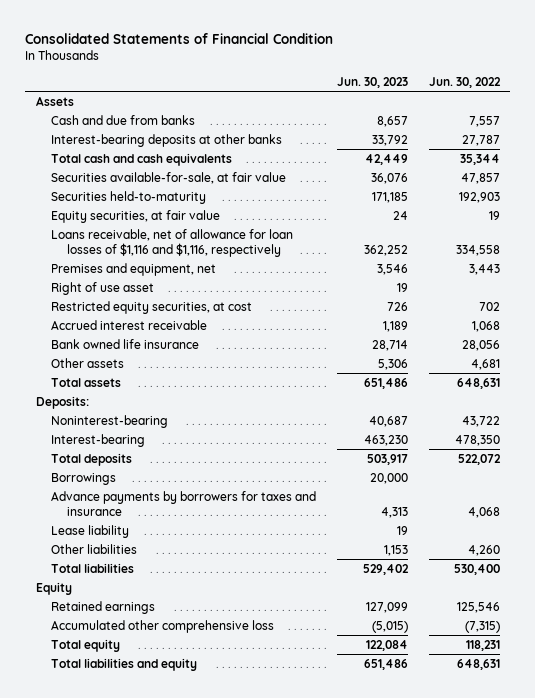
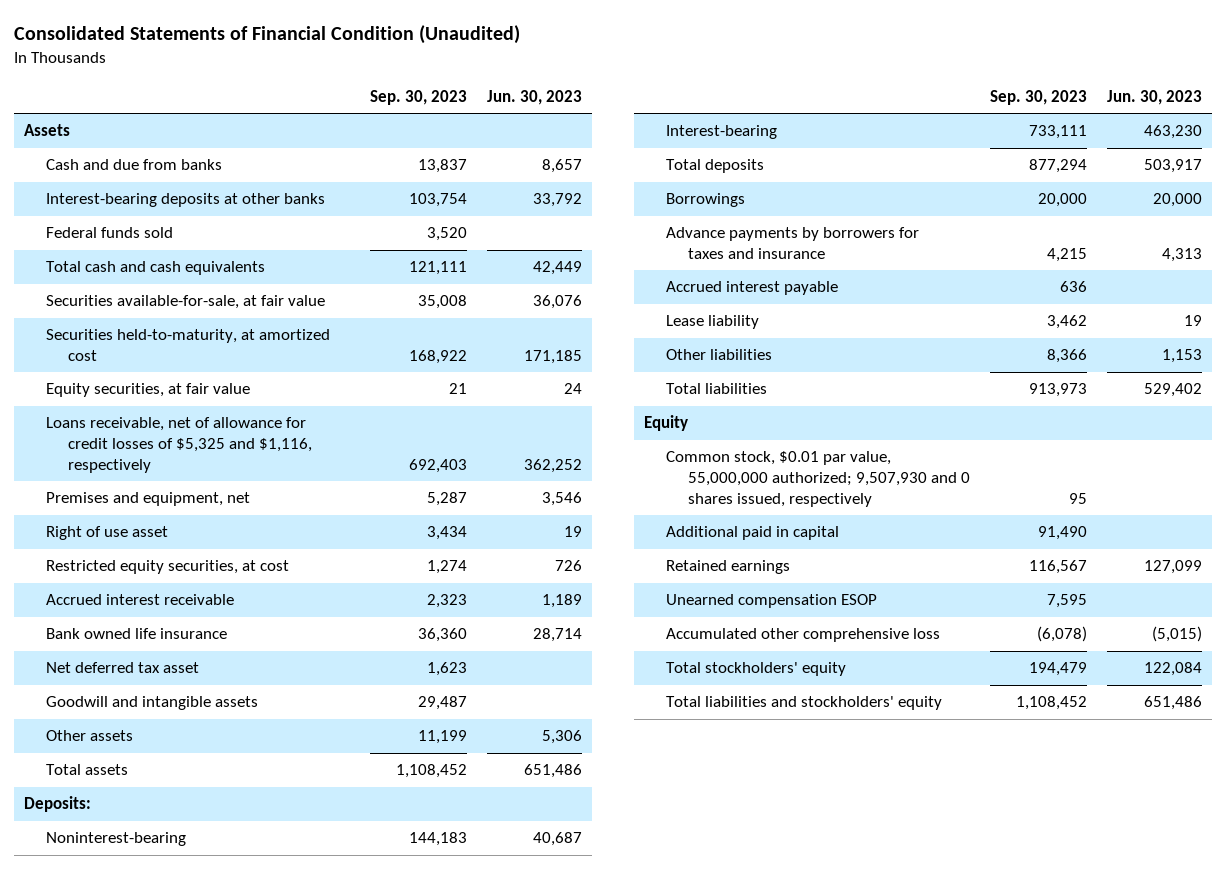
[25,32,334,44] Consolidated Statements of Financial Condition -> [13,24,520,44] Consolidated Statements of Financial Condition (Unaudited)
[428,76,501,88] Jun. 30, 2022 -> none
none -> [370,89,468,105] Sep. 30, 2023
none -> [45,227,173,239] Federal funds sold
[51,190,207,204] Securities held-to-maturity -> [45,329,330,361] Securities held-to-maturity, at amortized cost
[51,228,294,257] Loans receivable, net of allowance for loan losses of $1,116 and $1,116, respectively -> [45,417,313,473] Loans receivable, net of allowance for credit losses of $5,325 and $1,116, respectively
none -> [45,662,199,674] Net deferred tax asset
none -> [45,696,258,711] Goodwill and intangible assets
none -> [666,281,839,296] Accrued interest payable
none -> [666,451,971,507] Common stock, $0.01 par value, 55,000,000 authorized; 9,507,930 and 0 shares issued, respectively
none -> [666,526,840,541] Additional paid in capital
none -> [666,594,878,609] Unearned compensation ESOP
[51,638,121,652] Total equity -> [666,662,847,677] Total stockholders' equity
[51,657,198,671] Total liabilities and equity -> [666,696,943,711] Total liabilities and stockholders' equity

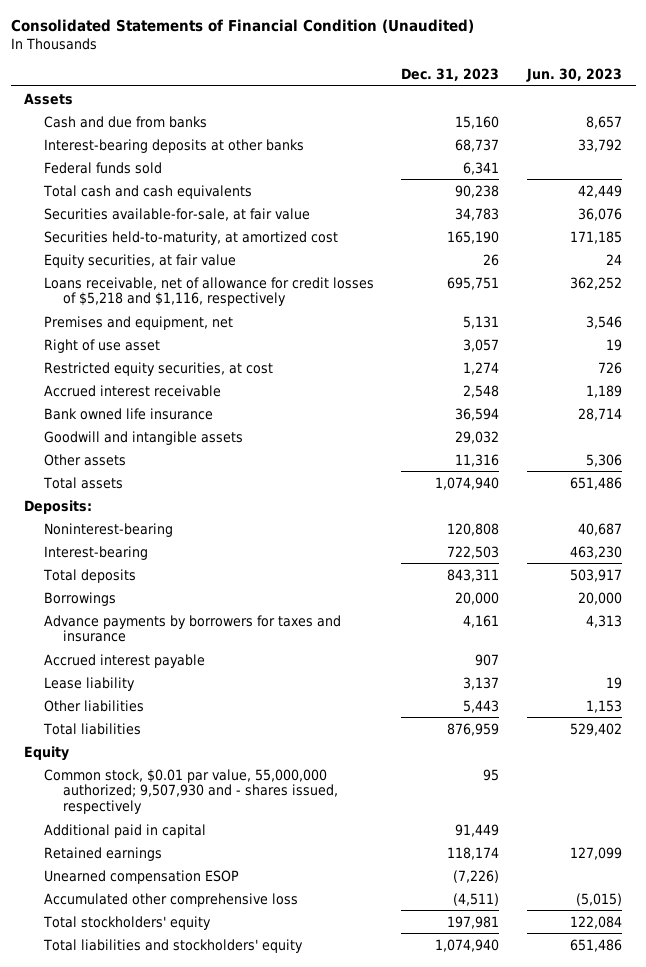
[370,89,468,105] Sep. 30, 2023 -> none
none -> [401,67,500,81] Dec. 31, 2023
[45,417,313,473] Loans receivable, net of allowance for credit losses of $5,325 and $1,116, respectively -> [43,276,374,307] Loans receivable, net of allowance for credit losses of $5,218 and $1,116, respectively
[45,662,199,674] Net deferred tax asset -> none
[666,451,971,507] Common stock, $0.01 par value, 55,000,000 authorized; 9,507,930 and 0 shares issued, respectively -> [43,768,339,814] Common stock, $0.01 par value, 55,000,000 authorized; 9,507,930 and - shares issued, respectively

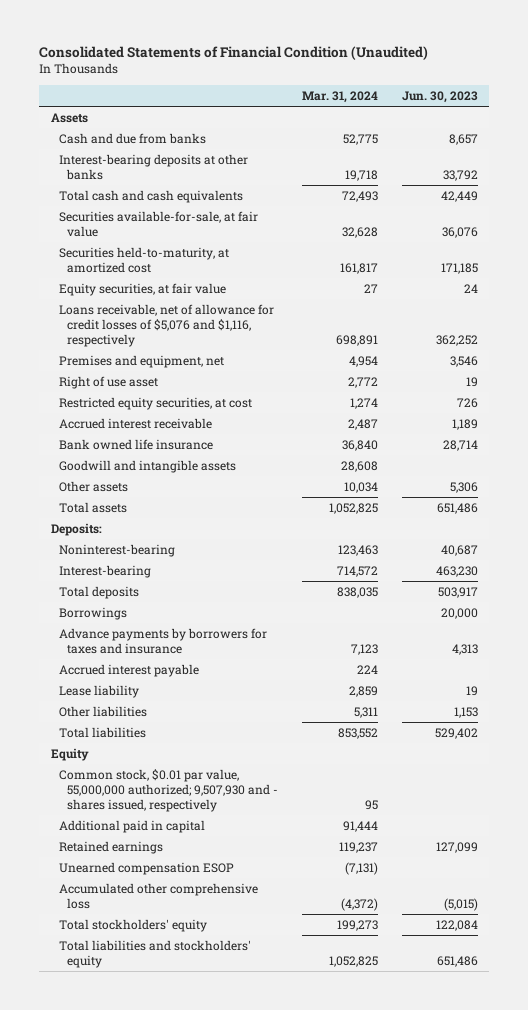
[401,67,500,81] Dec. 31, 2023 -> none
none -> [301,90,378,103] Mar. 31, 2024
[43,161,162,174] Federal funds sold -> none
[43,276,374,307] Loans receivable, net of allowance for credit losses of $5,218 and $1,116, respectively -> [58,303,274,347] Loans receivable, net of allowance for credit losses of $5,076 and $1,116, respectively

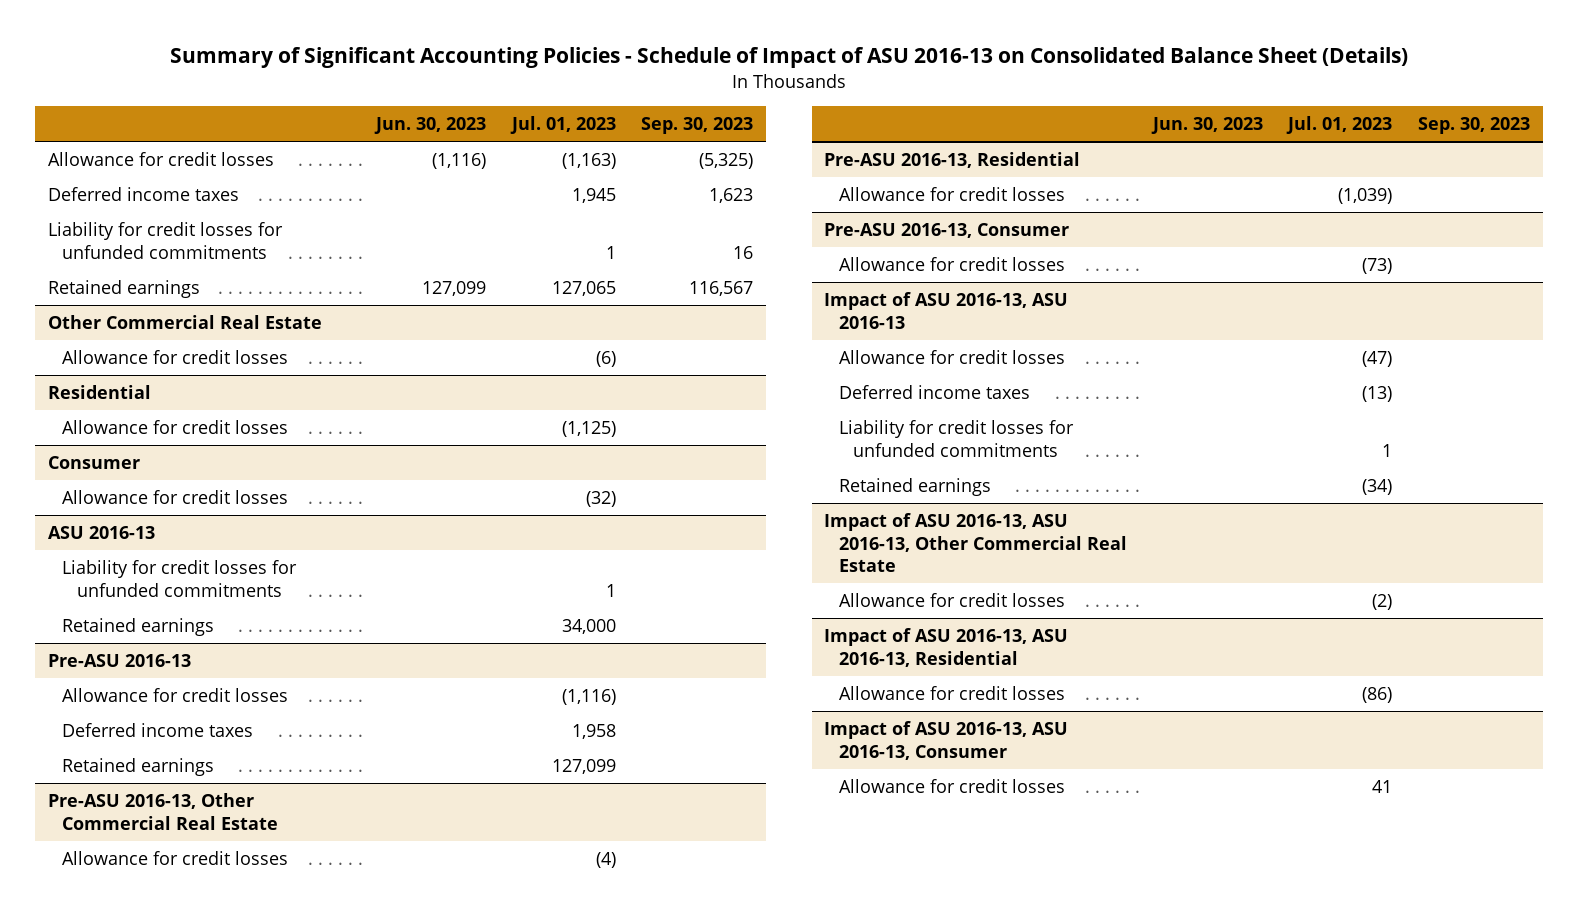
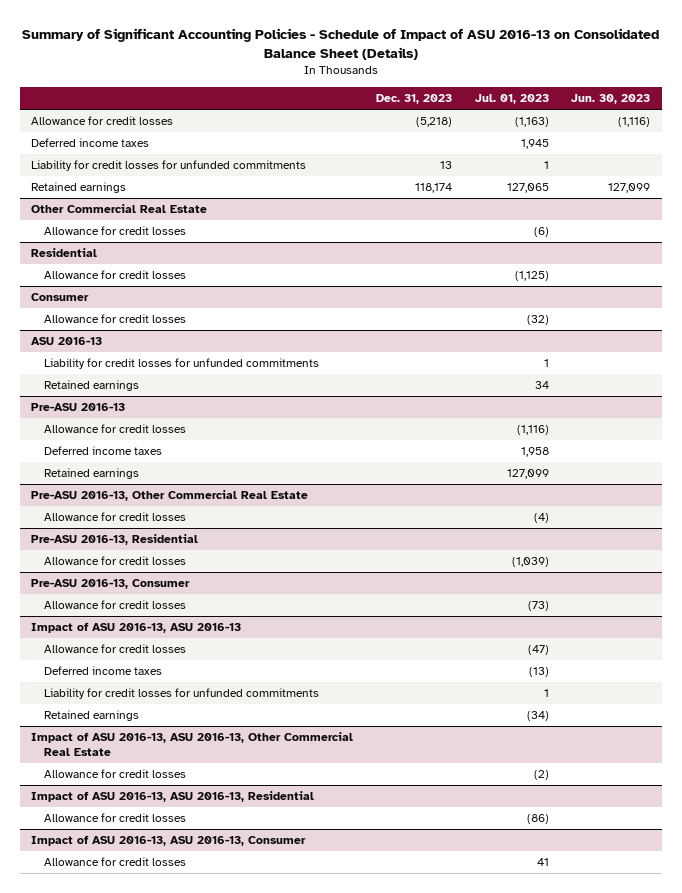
[641,116,754,134] Sep. 30, 2023 -> none
none -> [376,94,453,105] Dec. 31, 2023
[561,619,616,635] 34,000 -> [534,381,549,390] 34

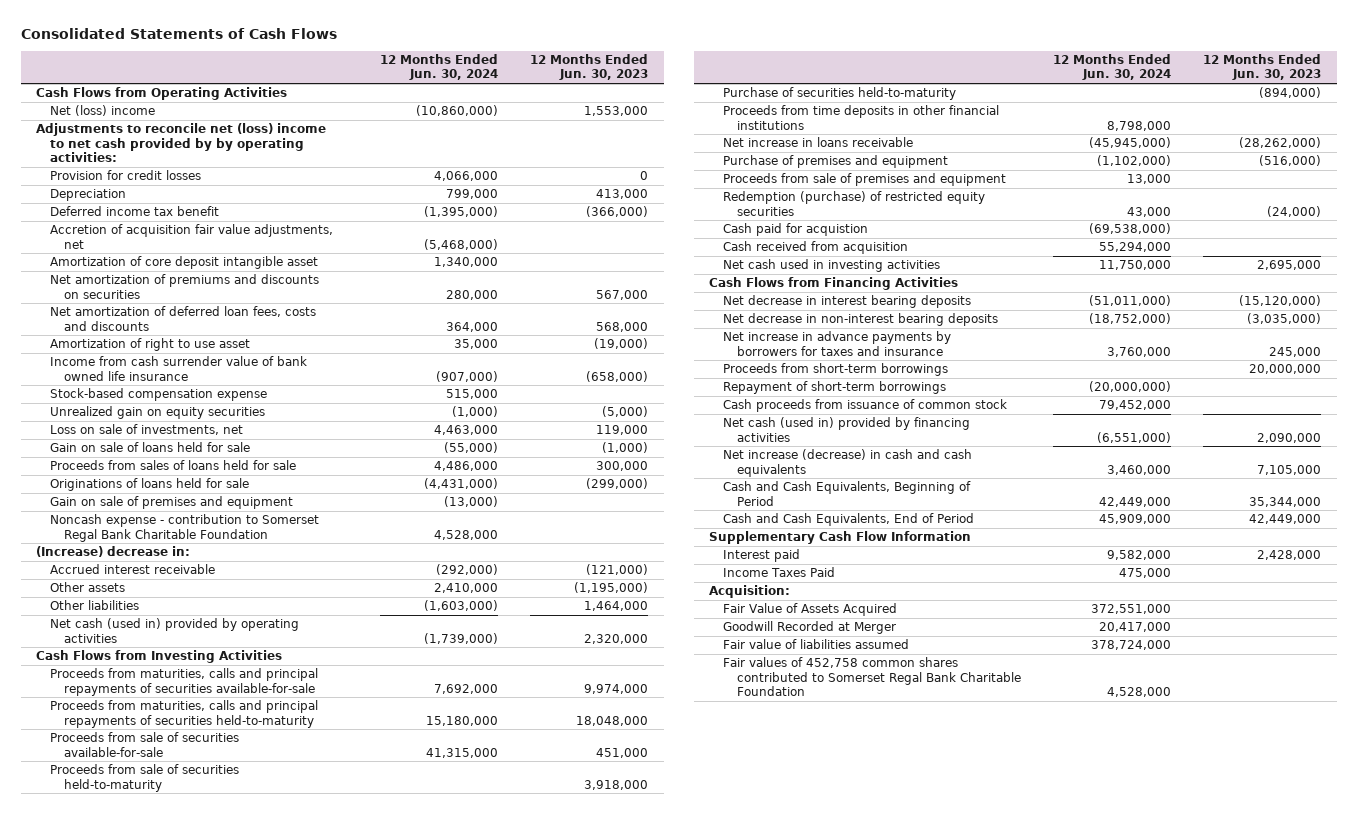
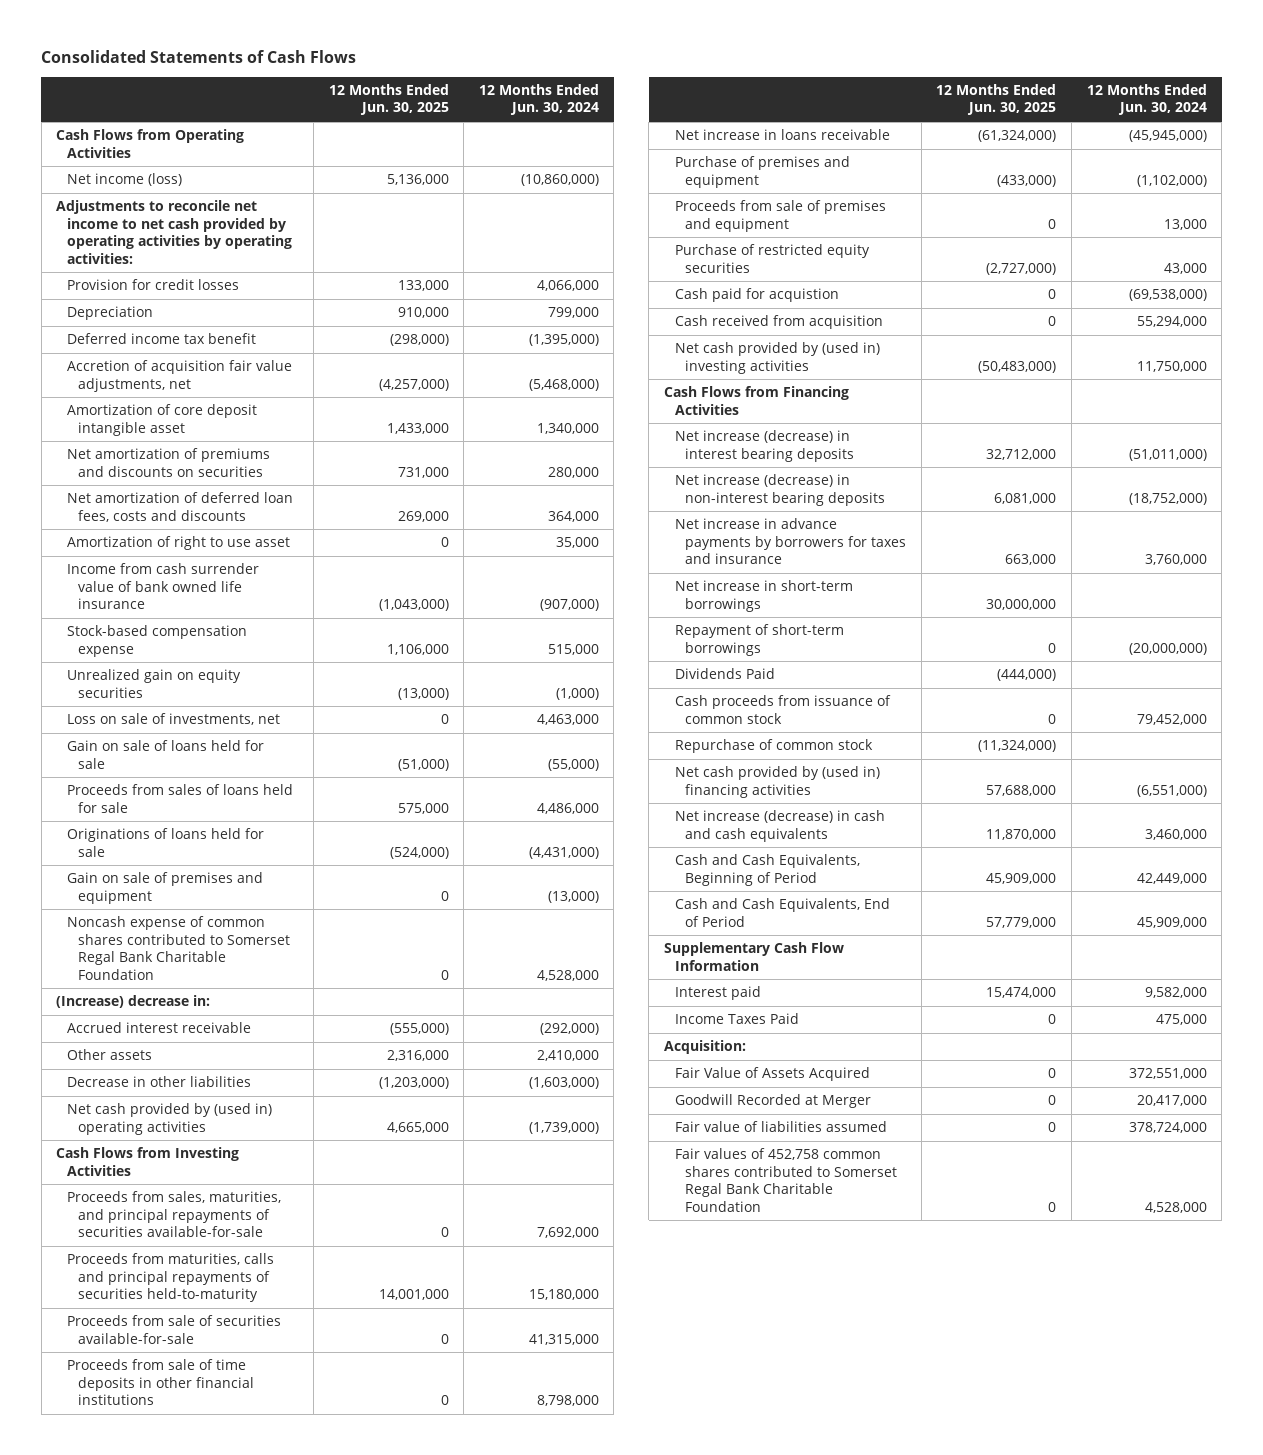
[530,54,649,81] 12 Months Ended Jun. 30, 2023 -> none
none -> [328,84,449,116] 12 Months Ended Jun. 30, 2025
[50,105,156,117] Net (loss) income -> [66,173,182,187] Net income (loss)
[36,123,327,163] Adjustments to reconcile net (loss) income to net cash provided by by operating activities: -> [56,200,292,264] Adjustments to reconcile net income to net cash provided by operating activities by operating activities:
[50,514,320,542] Noncash expense - contribution to Somerset Regal Bank Charitable Foundation -> [66,916,290,980] Noncash expense of common shares contributed to Somerset Regal Bank Charitable Foundation
[50,600,140,611] Other liabilities -> [66,1076,251,1088] Decrease in other liabilities
[50,618,300,643] Net cash (used in) provided by operating activities -> [66,1103,272,1135] Net cash provided by (used in) operating activities
[50,668,319,696] Proceeds from maturities, calls and principal repayments of securities available-for-sale -> [66,1191,281,1238] Proceeds from sales, maturities, and principal repayments of securities available-for-sale
[50,764,240,792] Proceeds from sale of securities held-to-maturity -> none
[723,87,957,101] Purchase of securities held-to-maturity -> none
[723,105,1000,130] Proceeds from time deposits in other financial institutions -> [66,1359,254,1406] Proceeds from sale of time deposits in other financial institutions
[723,191,986,216] Redemption (purchase) of restricted equity securities -> [674,244,870,273] Purchase of restricted equity securities
[723,259,941,273] Net cash used in investing activities -> [674,342,880,374] Net cash provided by (used in) investing activities
[723,295,972,309] Net decrease in interest bearing deposits -> [674,430,855,462] Net increase (decrease) in interest bearing deposits
[723,313,999,327] Net decrease in non-interest bearing deposits -> [674,474,886,506] Net increase (decrease) in non-interest bearing deposits
[723,363,949,377] Proceeds from short-term borrowings -> none
none -> [674,580,853,612] Net increase in short-term borrowings
none -> [674,668,775,680] Dividends Paid
none -> [674,739,873,754] Repurchase of common stock
[723,417,971,442] Net cash (used in) provided by financing activities -> [674,766,880,798] Net cash provided by (used in) financing activities

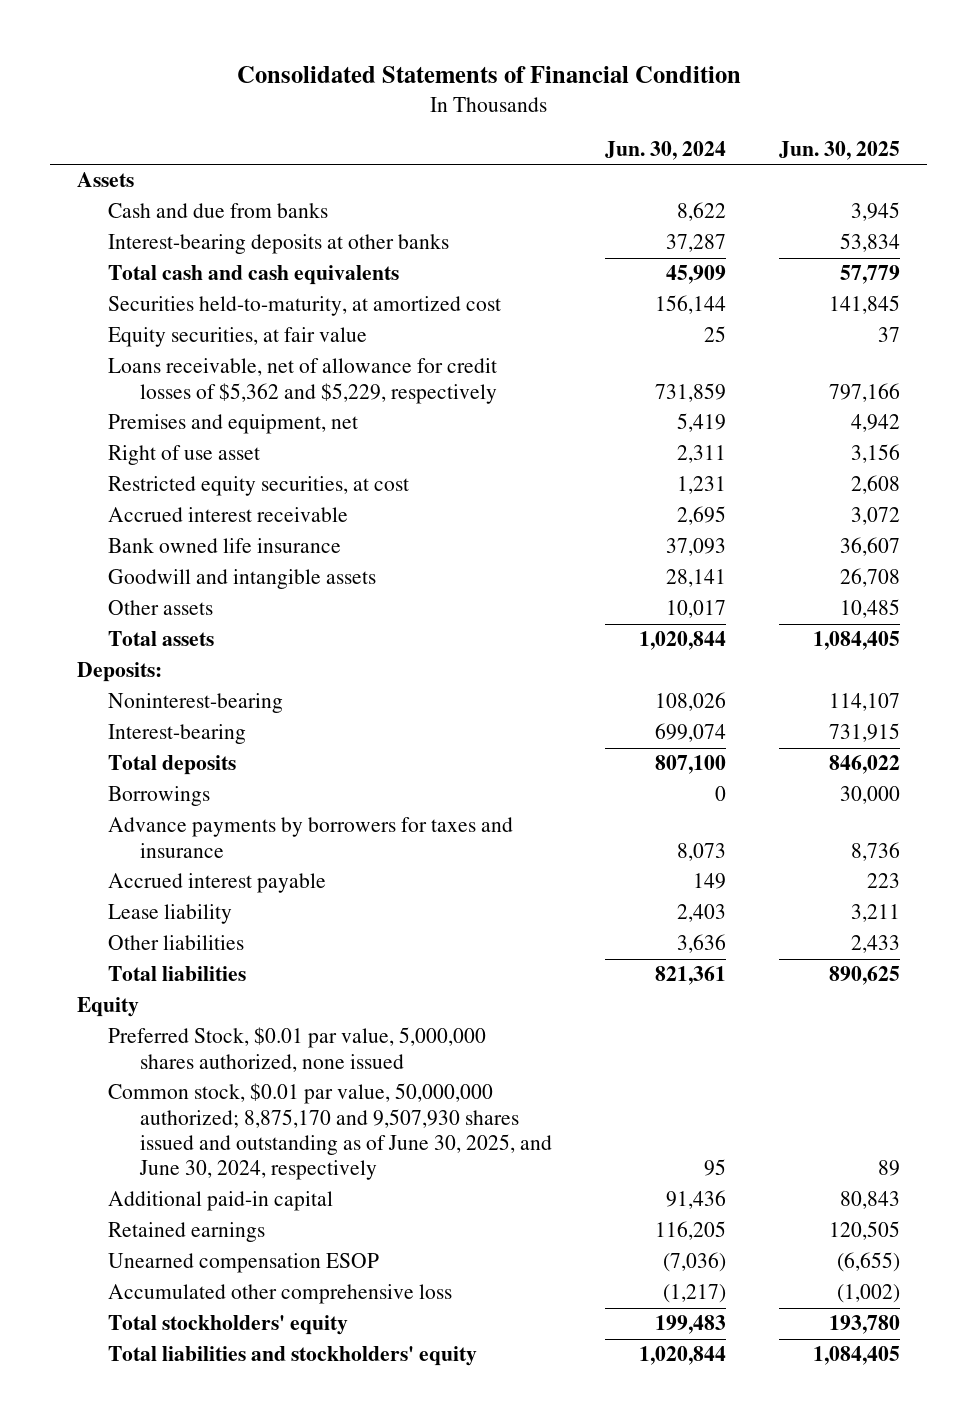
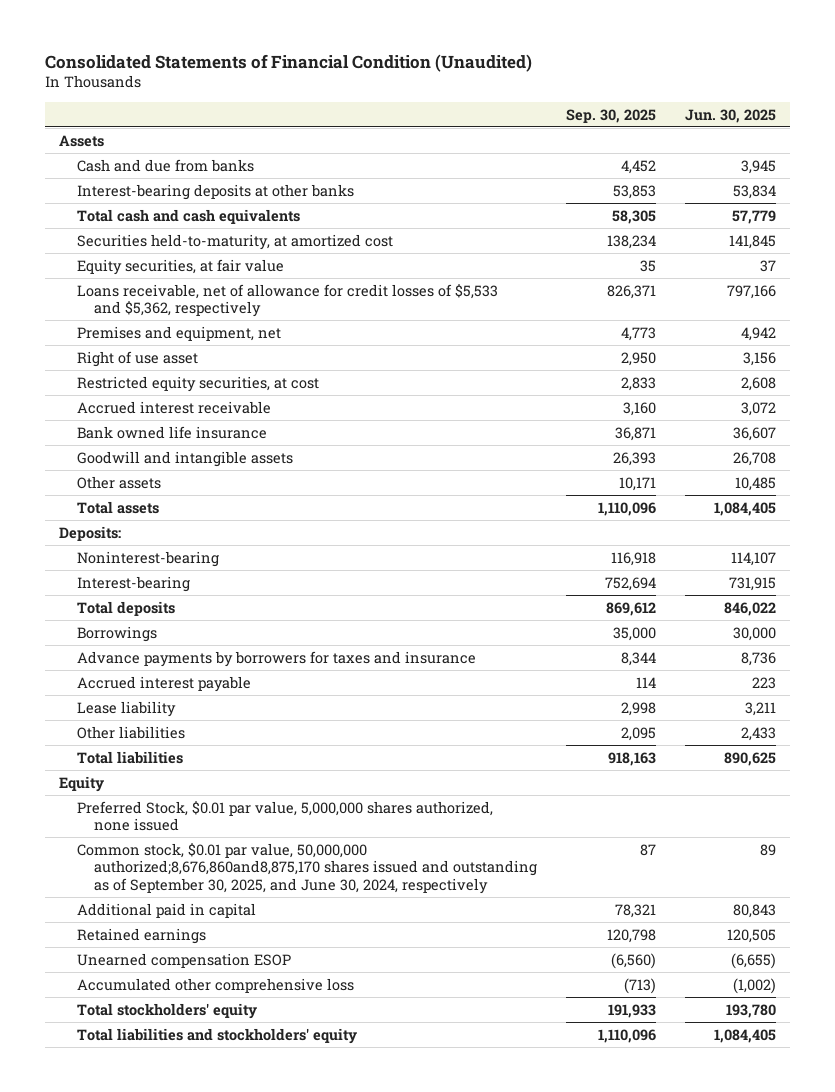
[236,66,741,84] Consolidated Statements of Financial Condition -> [44,53,532,72] Consolidated Statements of Financial Condition (Unaudited)
[604,140,726,160] Jun. 30, 2024 -> none
none -> [565,108,656,123] Sep. 30, 2025
[108,358,498,404] Loans receivable, net of allowance for credit losses of $5,362 and $5,229, respectively -> [76,283,498,318] Loans receivable, net of allowance for credit losses of $5,533 and $5,362, respectively
[108,1083,552,1181] Common stock, $0.01 par value, 50,000,000 authorized; 8,875,170 and 9,507,930 shares issued and outstanding as of June 30, 2025, and June 30, 2024, respectively -> [76,842,537,894] Common stock, $0.01 par value, 50,000,000 authorized;8,676,860and8,875,170 shares issued and outstanding as of September 30, 2025, and June 30, 2024, respectively
[108,1191,334,1212] Additional paid-in capital -> [76,902,256,918] Additional paid in capital

